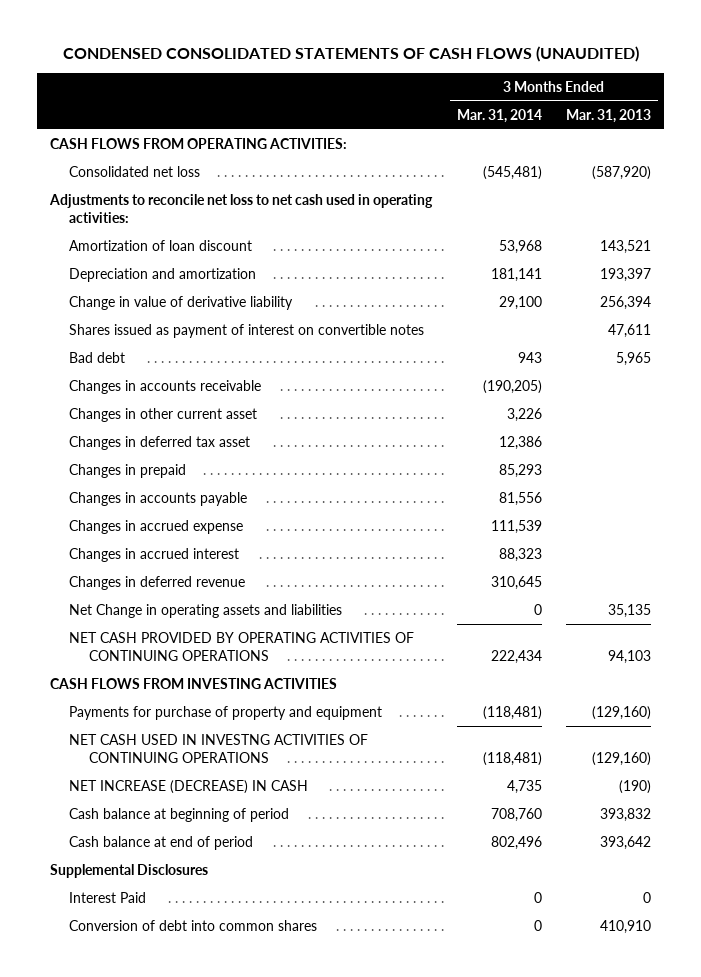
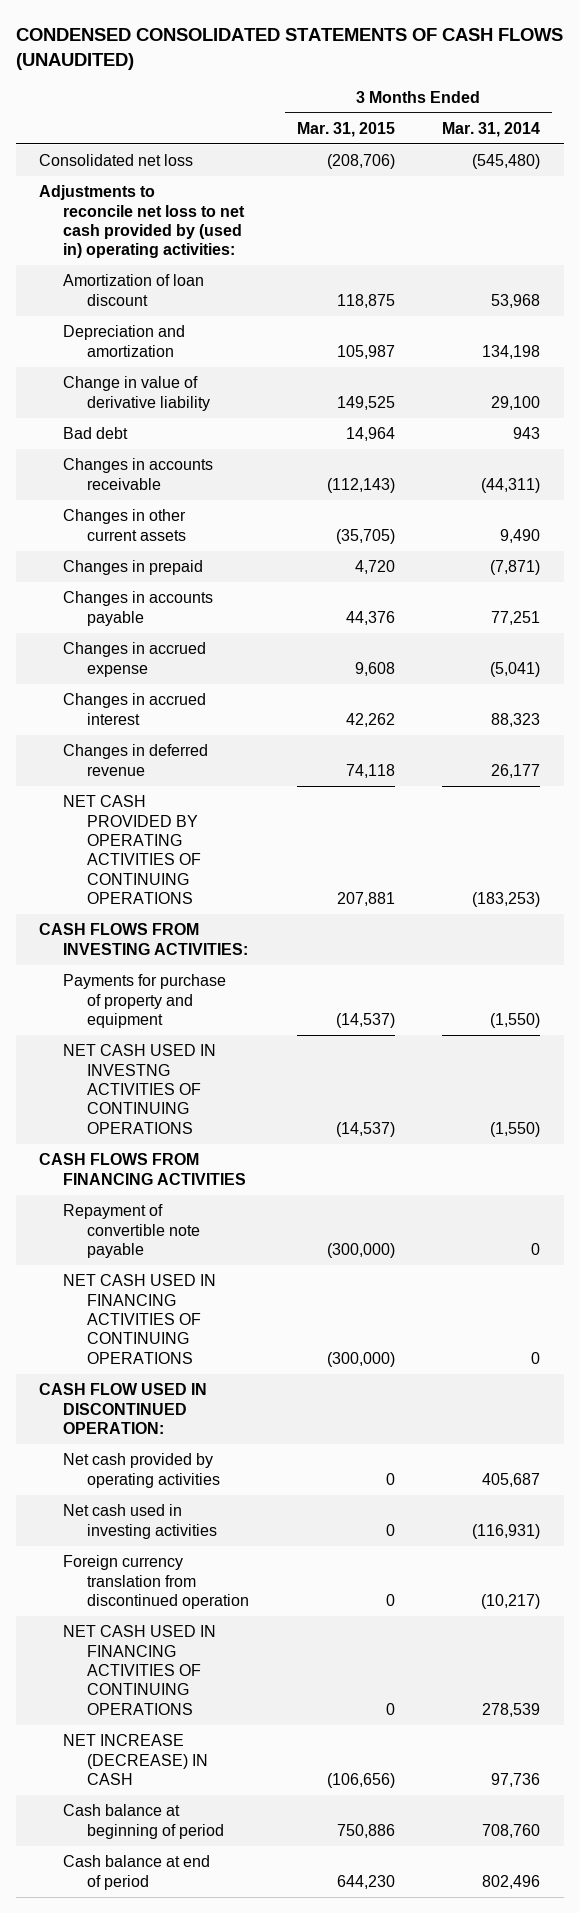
[566,109,652,124] Mar. 31, 2013 -> none
none -> [296,121,395,137] Mar. 31, 2015
[49,138,347,150] CASH FLOWS FROM OPERATING ACTIVITIES: -> none
[482,166,542,181] (545,481) -> [471,154,540,170] (545,480)
[48,194,433,223] Adjustments to reconcile net loss to net cash used in operating activities: -> [39,185,246,259] Adjustments to reconcile net loss to net cash provided by (used in) operating activities:
[490,268,542,283] 181,141 -> [481,344,540,359] 134,198
[69,324,425,339] Shares issued as payment of interest on convertible notes -> none
[69,436,251,451] Changes in deferred tax asset -> none
[482,380,542,395] (190,205) -> [480,477,540,493] (44,311)
[69,408,258,423] Changes in other current asset -> [63,509,187,541] Changes in other current assets
[506,408,542,423] 3,226 -> [499,528,540,543] 9,490
[498,464,542,479] 85,293 -> [489,560,540,576] (7,871)
[498,492,542,507] 81,556 -> [490,610,540,625] 77,251
[490,520,542,535] 111,539 -> [489,661,540,677] (5,041)
[69,604,343,619] Net Change in operating assets and liabilities -> none
[490,576,542,591] 310,645 -> [490,763,540,778] 26,177
[490,649,542,664] 222,434 -> [471,892,540,908] (183,253)
[49,678,337,690] CASH FLOWS FROM INVESTING ACTIVITIES -> [39,923,249,955] CASH FLOWS FROM INVESTING ACTIVITIES:
[482,706,542,721] (118,481) -> [489,1012,540,1028] (1,550)
[482,751,542,766] (118,481) -> [489,1121,540,1137] (1,550)
none -> [39,1153,247,1185] CASH FLOWS FROM FINANCING ACTIVITIES
none -> [63,1204,201,1258] Repayment of convertible note payable
none -> [63,1274,217,1364] NET CASH USED IN FINANCING ACTIVITIES OF CONTINUING OPERATIONS
none -> [39,1383,208,1434] CASH FLOW USED IN DISCONTINUED OPERATION:
none -> [63,1453,221,1488] Net cash provided by operating activities
none -> [63,1504,218,1539] Net cash used in investing activities
none -> [63,1555,250,1609] Foreign currency translation from discontinued operation
none -> [63,1625,217,1715] NET CASH USED IN FINANCING ACTIVITIES OF CONTINUING OPERATIONS
[506,780,542,795] 4,735 -> [490,1772,540,1787] 97,736
[49,864,208,879] Supplemental Disclosures -> none
[69,892,147,904] Interest Paid -> none
[69,920,318,932] Conversion of debt into common shares -> none

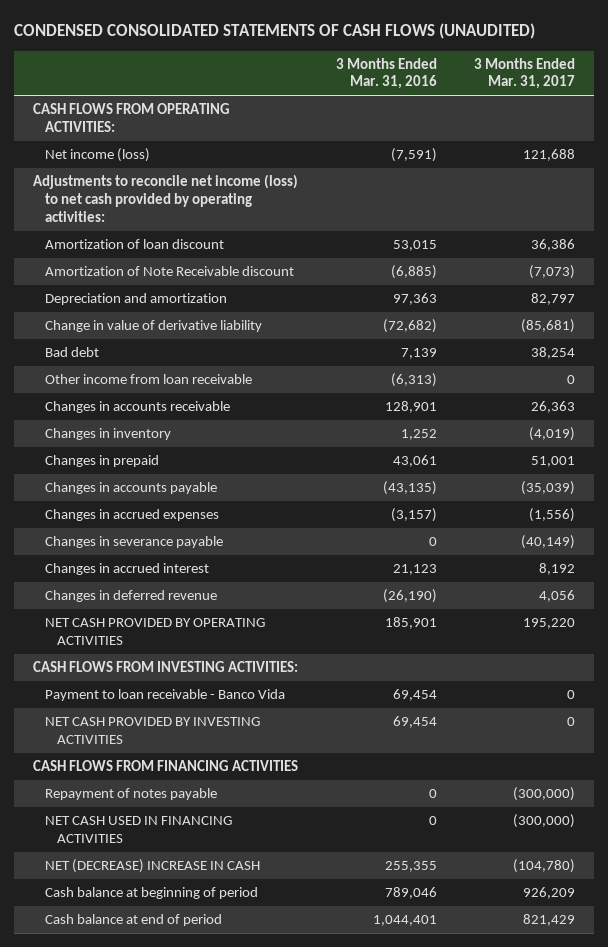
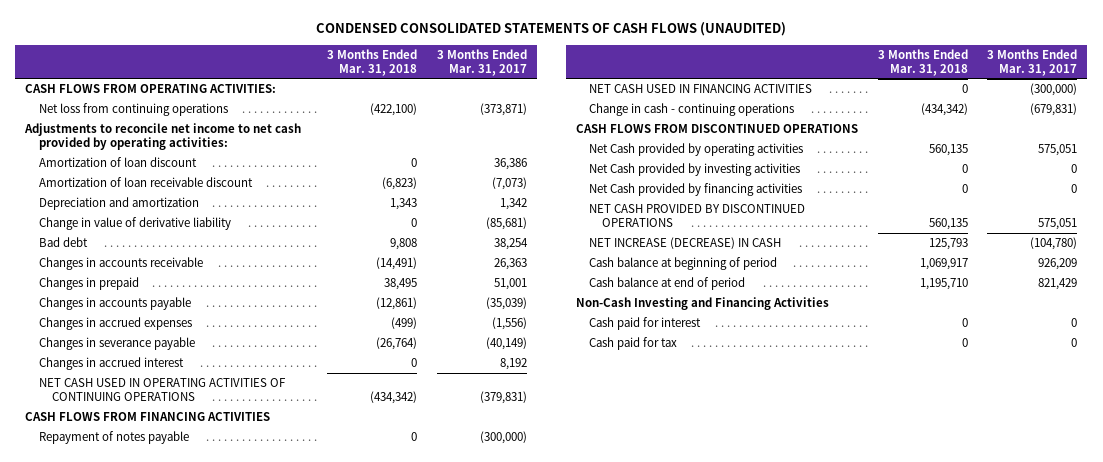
[335,57,437,90] 3 Months Ended Mar. 31, 2016 -> none
none -> [327,48,418,76] 3 Months Ended Mar. 31, 2018
[44,148,150,163] Net income (loss) -> none
none -> [38,103,228,117] Net loss from continuing operations
[32,174,298,222] Adjustments to reconcile net income (loss) to net cash provided by operating activities: -> [24,123,302,150] Adjustments to reconcile net income to net cash provided by operating activities:
[44,266,294,277] Amortization of Note Receivable discount -> [38,177,253,188] Amortization of loan receivable discount
[531,293,576,306] 82,797 -> [500,198,528,211] 1,342
[44,374,252,385] Other income from loan receivable -> none
[44,428,171,441] Changes in inventory -> none
[44,590,217,603] Changes in deferred revenue -> none
[32,661,298,673] CASH FLOWS FROM INVESTING ACTIVITIES: -> none
[44,689,285,702] Payment to loan receivable - Banco Vida -> none
[44,717,260,744] NET CASH PROVIDED BY INVESTING ACTIVITIES -> none
[44,618,265,645] NET CASH PROVIDED BY OPERATING ACTIVITIES -> [38,378,286,401] NET CASH USED IN OPERATING ACTIVITIES OF CONTINUING OPERATIONS
[523,618,576,630] 195,220 -> [480,390,528,404] (379,831)
none -> [589,103,795,117] Change in cash - continuing operations
none -> [575,124,858,134] CASH FLOWS FROM DISCONTINUED OPERATIONS
none -> [589,143,804,157] Net Cash provided by operating activities
none -> [589,163,801,177] Net Cash provided by investing activities
none -> [589,183,803,197] Net Cash provided by financing activities
none -> [589,204,806,227] NET CASH PROVIDED BY DISCONTINUED OPERATIONS
[44,859,260,874] NET (DECREASE) INCREASE IN CASH -> [589,237,782,250] NET INCREASE (DECREASE) IN CASH
none -> [575,297,829,311] Non-Cash Investing and Financing Activities
none -> [589,317,702,331] Cash paid for interest
none -> [589,337,678,351] Cash paid for tax

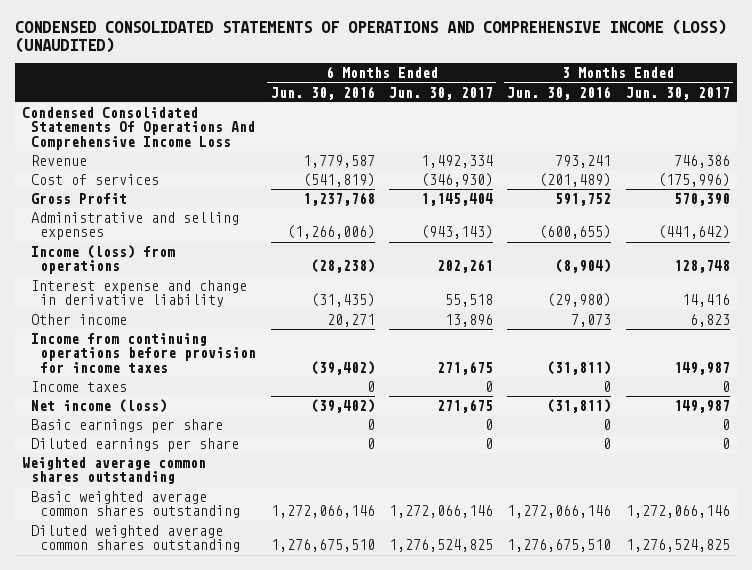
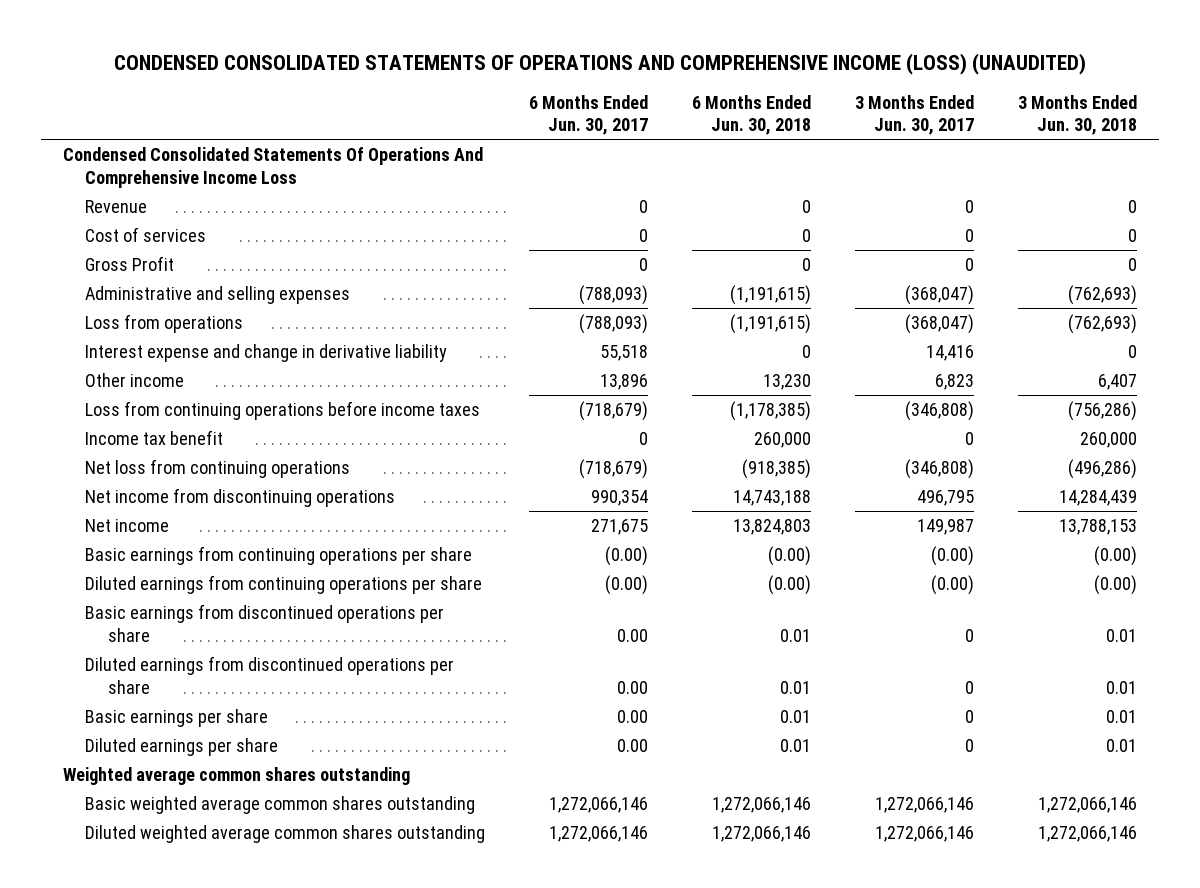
[270,85,375,100] Jun. 30, 2016 -> none
[507,85,612,100] Jun. 30, 2016 -> none
none -> [692,94,812,136] 6 Months Ended Jun. 30, 2018
none -> [1018,94,1138,136] 3 Months Ended Jun. 30, 2018
[420,155,493,169] 1,492,334 -> [639,200,649,214] 0
[673,155,730,169] 746,386 -> [965,200,975,214] 0
[420,173,493,188] (346,930) -> [639,229,649,243] 0
[657,173,730,188] (175,996) -> [965,229,975,243] 0
[420,193,493,207] 1,145,404 -> [639,258,649,272] 0
[673,193,730,207] 570,390 -> [965,258,975,272] 0
[420,225,493,240] (943,143) -> [579,285,649,306] (788,093)
[657,225,730,240] (441,642) -> [905,285,975,306] (368,047)
[31,245,176,275] Income (loss) from operations -> [85,314,244,334] Loss from operations
[436,259,493,274] 202,261 -> [579,314,649,335] (788,093)
[673,260,730,274] 128,748 -> [905,314,975,335] (368,047)
[31,333,257,373] Income from continuing operations before provision for income taxes -> [85,401,481,421] Loss from continuing operations before income taxes
[436,360,493,375] 271,675 -> [579,401,649,422] (718,679)
[673,361,730,375] 149,987 -> [905,401,975,422] (346,808)
[31,381,128,393] Income taxes -> [85,430,224,446] Income tax benefit
none -> [85,459,351,479] Net loss from continuing operations
none -> [85,488,396,508] Net income from discontinuing operations
[31,399,168,414] Net income (loss) -> [85,519,170,533] Net income
none -> [85,546,473,566] Basic earnings from continuing operations per share
none -> [85,575,483,595] Diluted earnings from continuing operations per share
none -> [85,604,445,642] Basic earnings from discontinued operations per share
none -> [85,656,455,694] Diluted earnings from discontinued operations per share
[484,419,493,431] 0 -> [617,710,649,724] 0.00
[484,438,493,450] 0 -> [617,739,649,753] 0.00
[388,539,493,553] 1,276,524,825 -> [549,826,649,843] 1,272,066,146
[625,539,730,553] 1,276,524,825 -> [875,826,975,843] 1,272,066,146

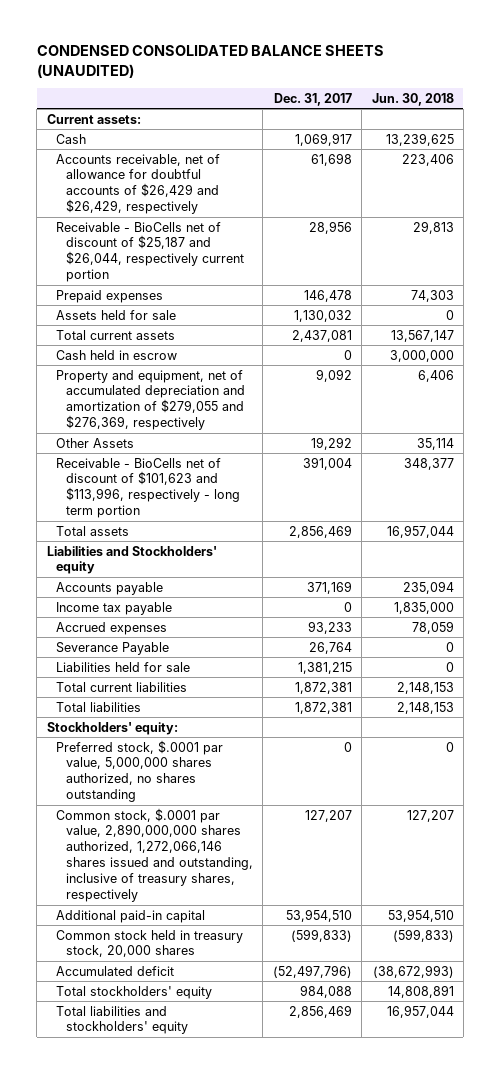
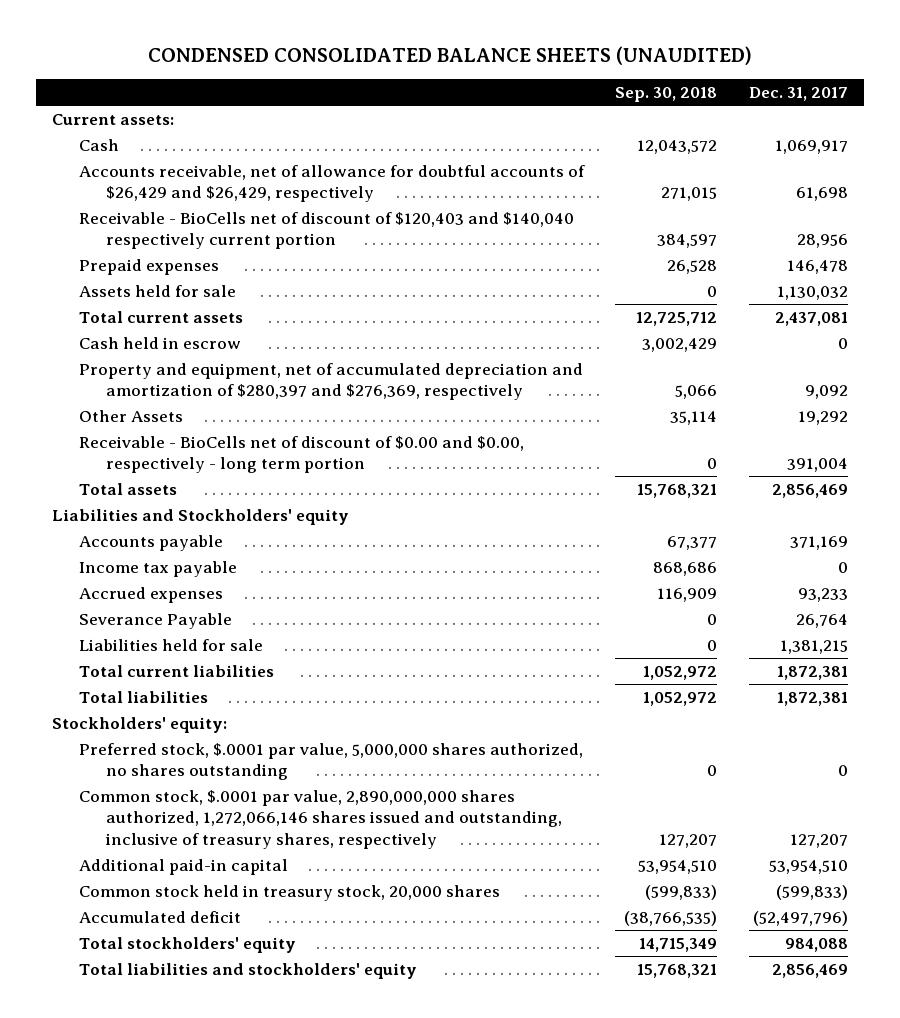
[371,92,454,106] Jun. 30, 2018 -> none
none -> [615,87,718,103] Sep. 30, 2018
[56,221,245,283] Receivable - BioCells net of discount of $25,187 and $26,044, respectively current portion -> [78,211,574,250] Receivable - BioCells net of discount of $120,403 and $140,040 respectively current portion
[56,369,246,431] Property and equipment, net of accumulated depreciation and amortization of $279,055 and $276,369, respectively -> [78,362,583,401] Property and equipment, net of accumulated depreciation and amortization of $280,397 and $276,369, respectively
[56,457,241,519] Receivable - BioCells net of discount of $101,623 and $113,996, respectively - long term portion -> [78,435,524,474] Receivable - BioCells net of discount of $0.00 and $0.00, respectively - long term portion

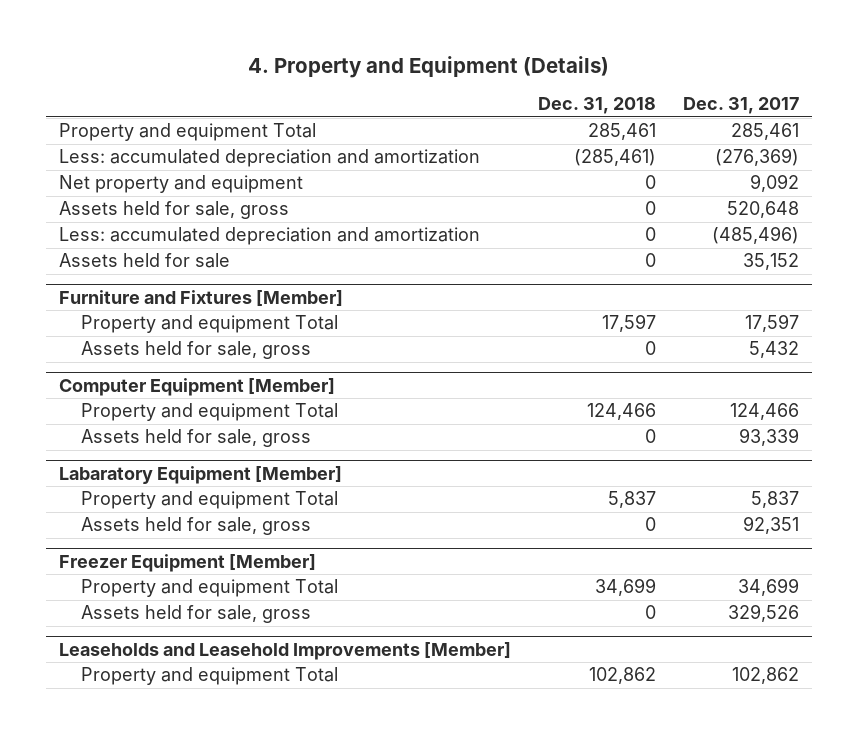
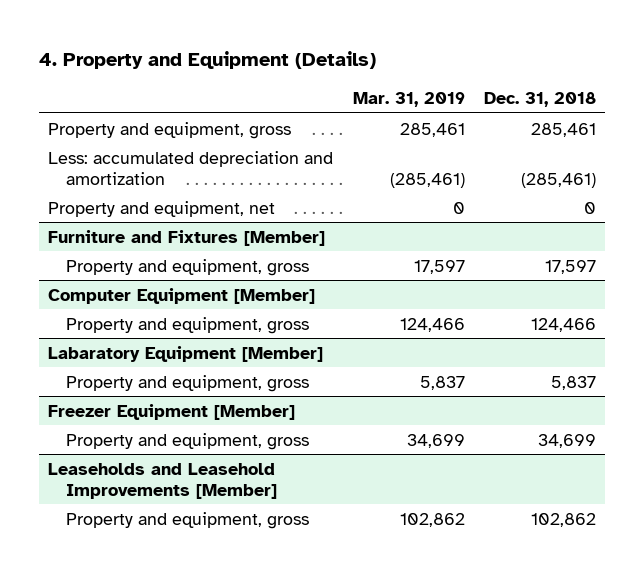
[682,97,799,115] Dec. 31, 2017 -> none
none -> [352,92,465,108] Mar. 31, 2019
[59,123,317,142] Property and equipment Total -> [48,121,292,139] Property and equipment, gross
[59,201,290,220] Assets held for sale, gross -> none
[59,227,481,246] Less: accumulated depreciation and amortization -> none
[59,253,231,269] Assets held for sale -> none
[59,175,304,194] Net property and equipment -> [48,200,276,217] Property and equipment, net
[81,341,312,360] Assets held for sale, gross -> none
[81,315,339,334] Property and equipment Total -> [65,258,309,276] Property and equipment, gross
[81,429,312,448] Assets held for sale, gross -> none
[81,403,339,422] Property and equipment Total -> [65,316,309,334] Property and equipment, gross
[81,517,312,536] Assets held for sale, gross -> none
[81,491,339,510] Property and equipment Total -> [65,374,309,392] Property and equipment, gross
[81,605,312,624] Assets held for sale, gross -> none
[81,579,339,598] Property and equipment Total -> [65,432,309,450] Property and equipment, gross
[81,667,339,686] Property and equipment Total -> [65,511,309,529] Property and equipment, gross

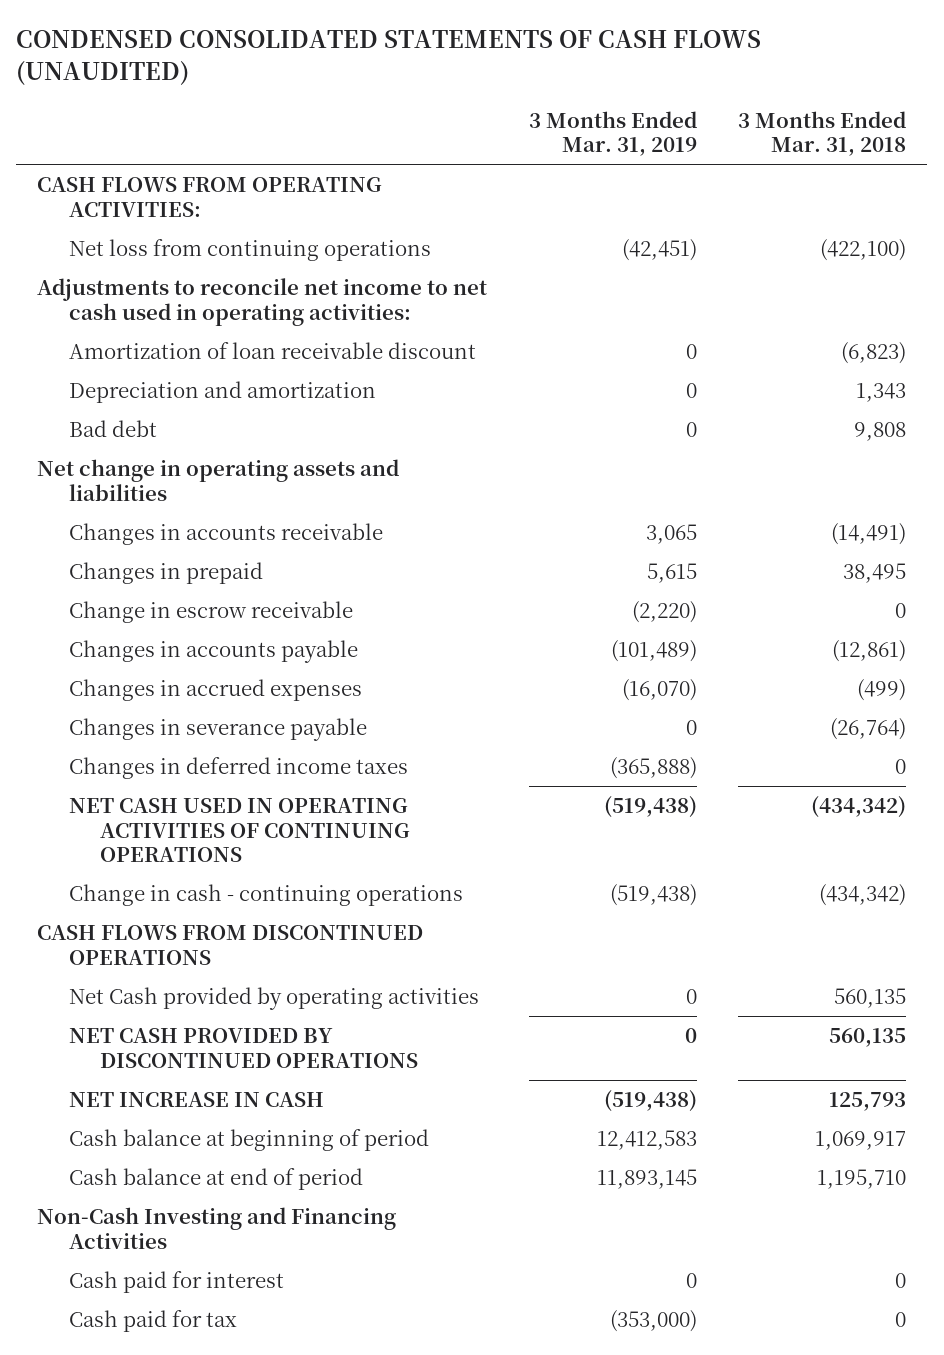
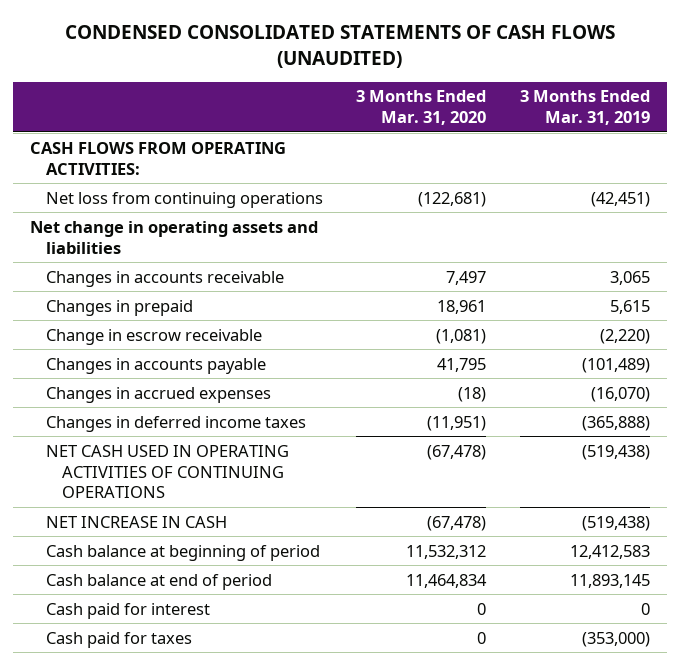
[738,110,907,157] 3 Months Ended Mar. 31, 2018 -> none
none -> [356,90,487,126] 3 Months Ended Mar. 31, 2020
[37,277,488,326] Adjustments to reconcile net income to net cash used in operating activities: -> none
[68,341,476,359] Amortization of loan receivable discount -> none
[68,380,376,403] Depreciation and amortization -> none
[68,419,157,437] Bad debt -> none
[68,717,367,741] Changes in severance payable -> none
[68,883,463,906] Change in cash - continuing operations -> none
[37,924,424,965] CASH FLOWS FROM DISCONTINUED OPERATIONS -> none
[68,986,479,1010] Net Cash provided by operating activities -> none
[68,1027,419,1068] NET CASH PROVIDED BY DISCONTINUED OPERATIONS -> none
[37,1206,397,1249] Non-Cash Investing and Financing Activities -> none
[68,1309,237,1332] Cash paid for tax -> [45,631,192,648] Cash paid for taxes

